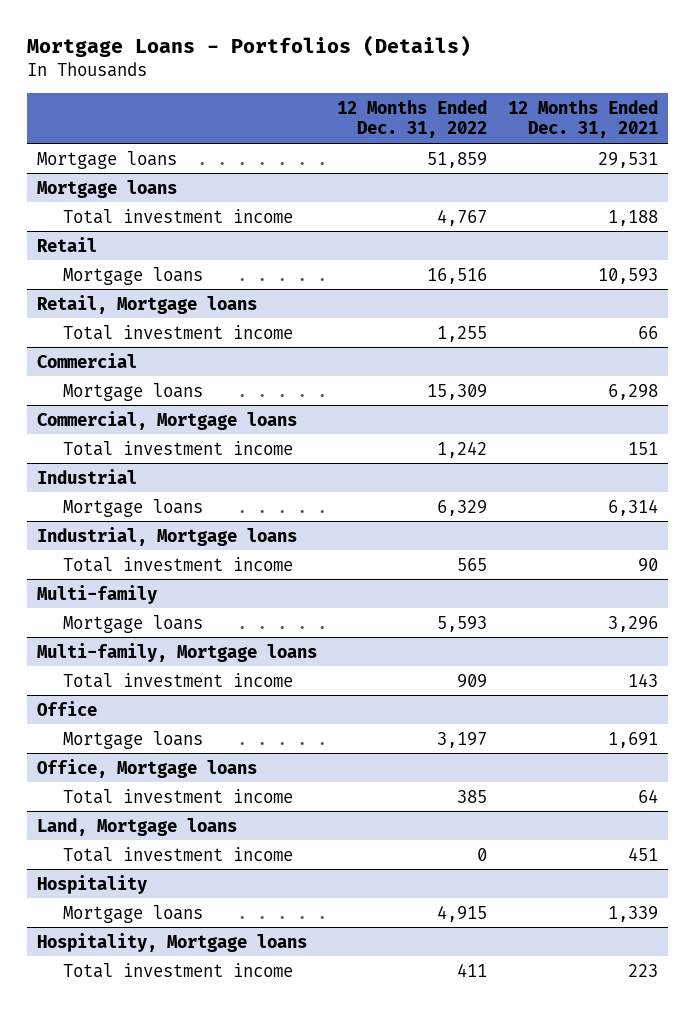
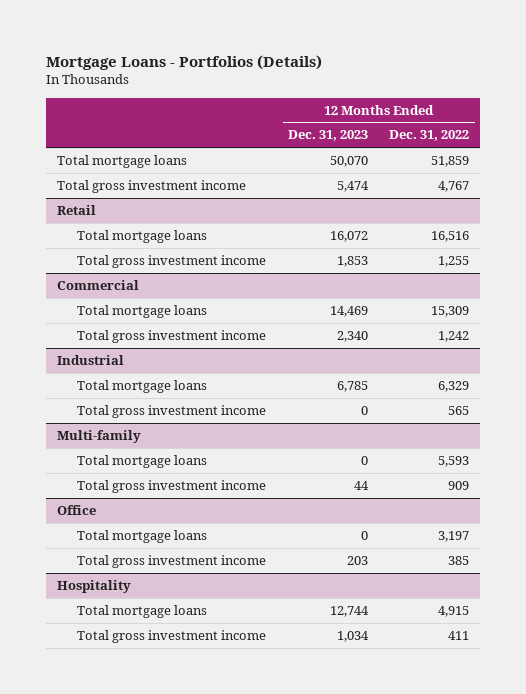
[507,99,658,139] 12 Months Ended Dec. 31, 2021 -> none
none -> [287,130,368,142] Dec. 31, 2023
[37,179,178,198] Mortgage loans -> none
[37,150,178,169] Mortgage loans -> [56,155,187,169] Total mortgage loans
[62,208,293,224] Total investment income -> [56,180,246,194] Total gross investment income
[37,294,258,314] Retail, Mortgage loans -> none
[62,266,203,285] Mortgage loans -> [77,230,208,244] Total mortgage loans
[62,324,293,340] Total investment income -> [77,255,267,269] Total gross investment income
[37,410,298,430] Commercial, Mortgage loans -> none
[62,382,203,401] Mortgage loans -> [77,305,208,319] Total mortgage loans
[62,440,293,456] Total investment income -> [77,330,267,344] Total gross investment income
[37,526,298,546] Industrial, Mortgage loans -> none
[62,498,203,517] Mortgage loans -> [77,380,208,394] Total mortgage loans
[62,556,293,572] Total investment income -> [77,405,267,419] Total gross investment income
[37,642,318,662] Multi-family, Mortgage loans -> none
[62,614,203,633] Mortgage loans -> [77,455,208,469] Total mortgage loans
[62,672,293,688] Total investment income -> [77,480,267,494] Total gross investment income
[37,758,258,778] Office, Mortgage loans -> none
[37,817,238,836] Land, Mortgage loans -> none
[62,846,293,862] Total investment income -> none
[62,730,203,749] Mortgage loans -> [77,530,208,544] Total mortgage loans
[62,788,293,804] Total investment income -> [77,555,267,569] Total gross investment income
[37,932,308,952] Hospitality, Mortgage loans -> none
[62,904,203,923] Mortgage loans -> [77,605,208,619] Total mortgage loans
[62,962,293,978] Total investment income -> [77,630,267,644] Total gross investment income

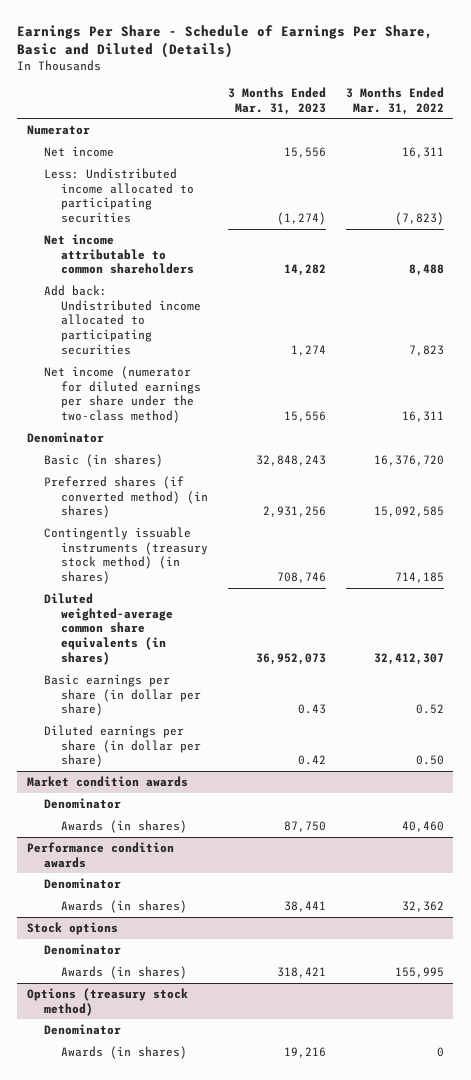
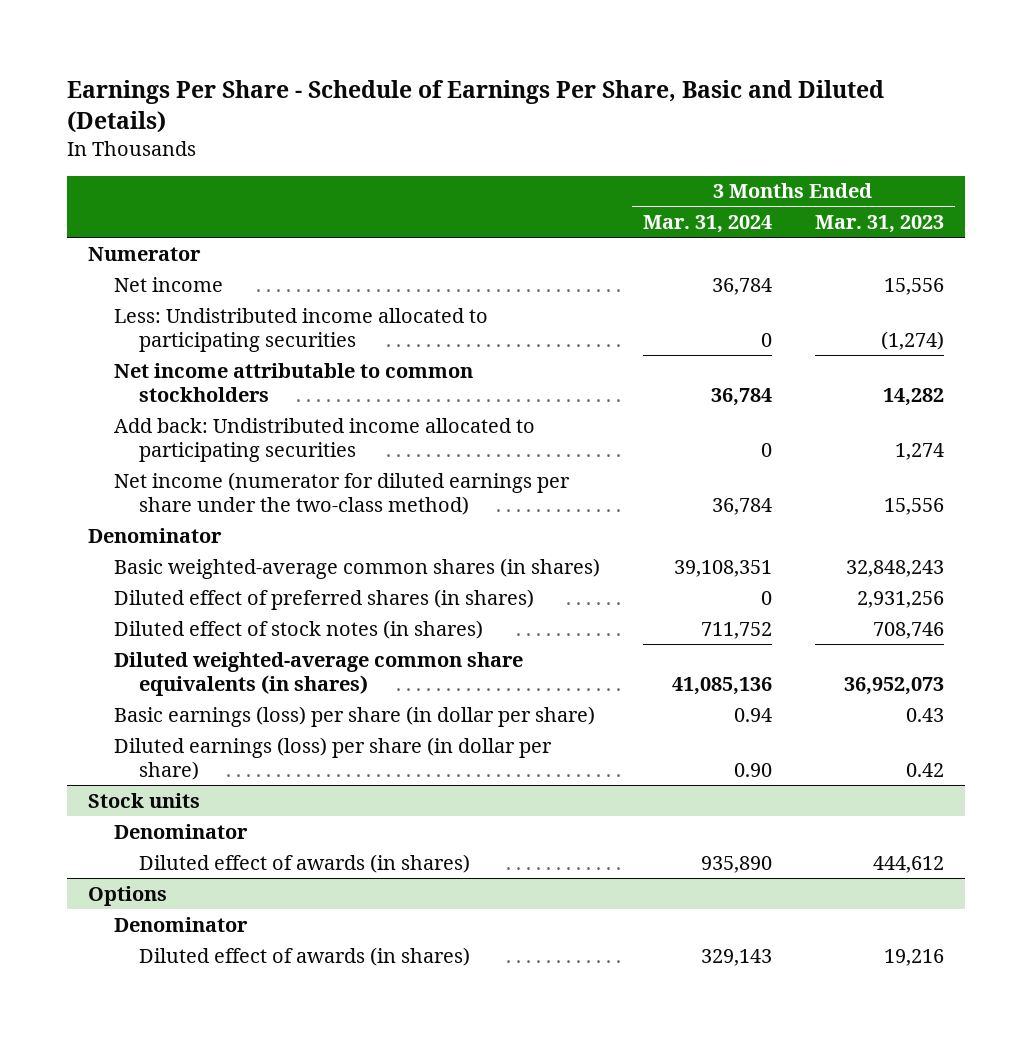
[345,87,444,115] 3 Months Ended Mar. 31, 2022 -> none
none -> [642,214,772,233] Mar. 31, 2024
[43,233,194,275] Net income attributable to common shareholders -> [113,362,473,402] Net income attributable to common stockholders
[43,453,163,467] Basic (in shares) -> [113,557,600,579] Basic weighted-average common shares (in shares)
[43,475,208,519] Preferred shares (if converted method) (in shares) -> [113,588,534,610] Diluted effect of preferred shares (in shares)
[43,526,208,585] Contingently issuable instruments (treasury stock method) (in shares) -> [113,619,483,639] Diluted effect of stock notes (in shares)
[27,775,189,787] Market condition awards -> none
[43,797,121,809] Denominator -> none
[60,819,187,833] Awards (in shares) -> none
[27,841,175,868] Performance condition awards -> none
[43,877,121,889] Denominator -> none
[60,899,187,913] Awards (in shares) -> none
[27,921,119,935] Stock options -> none
[43,673,201,717] Basic earnings per share (in dollar per share) -> [113,705,595,727] Basic earnings (loss) per share (in dollar per share)
[43,724,201,768] Diluted earnings per share (in dollar per share) -> [113,736,552,780] Diluted earnings (loss) per share (in dollar per share)
none -> [88,792,201,808] Stock units
[27,987,189,1016] Options (treasury stock method) -> none
[60,965,187,979] Awards (in shares) -> [139,853,471,873] Diluted effect of awards (in shares)
[276,966,326,978] 318,421 -> [872,855,944,873] 444,612
none -> [88,885,168,906] Options
[60,1045,187,1059] Awards (in shares) -> [139,946,471,966] Diluted effect of awards (in shares)

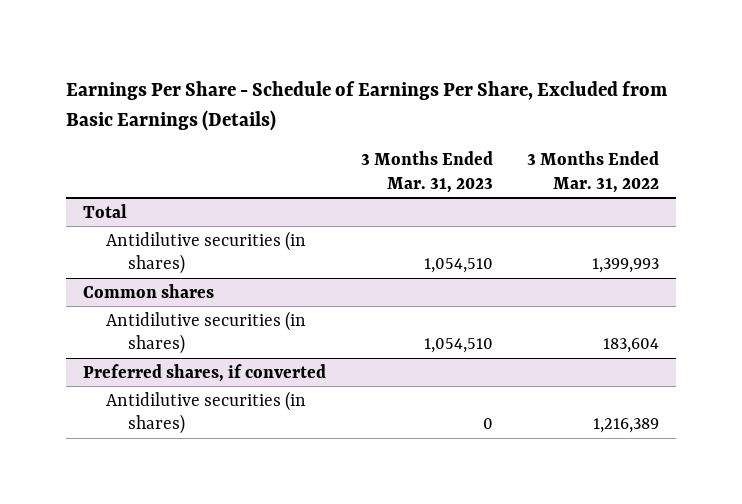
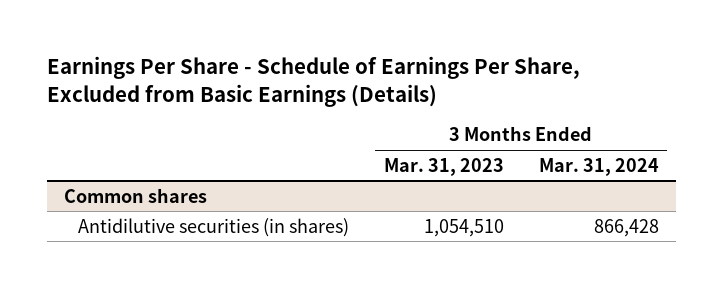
[526,151,659,193] 3 Months Ended Mar. 31, 2022 -> none
none -> [538,157,659,176] Mar. 31, 2024
[83,203,128,218] Total -> none
[105,230,306,275] Antidilutive securities (in shares) -> none
[83,363,327,382] Preferred shares, if converted -> none
[105,390,306,435] Antidilutive securities (in shares) -> none

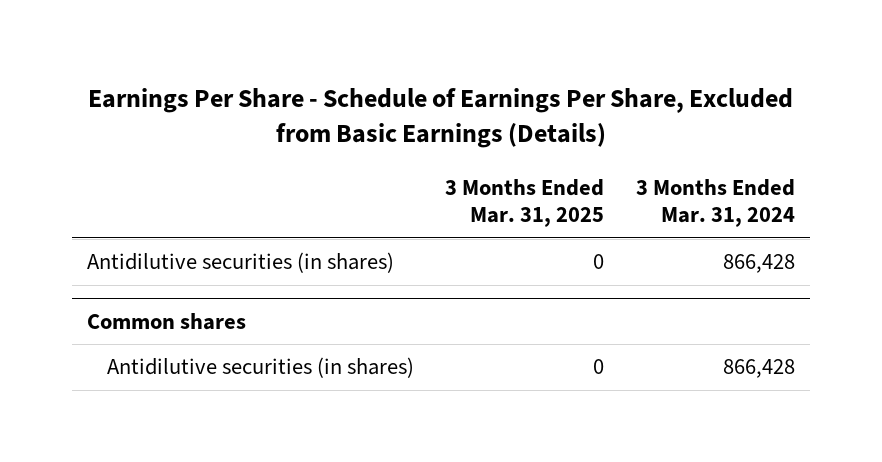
[383,157,504,176] Mar. 31, 2023 -> none
none -> [445,178,605,228] 3 Months Ended Mar. 31, 2025
none -> [87,252,395,274] Antidilutive securities (in shares)

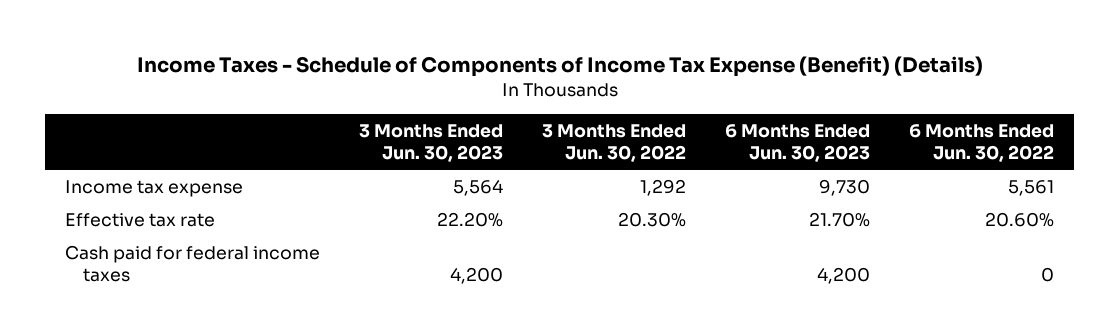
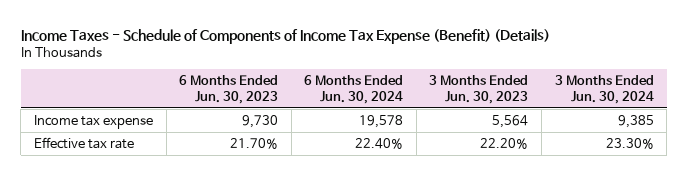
[542,123,687,162] 3 Months Ended Jun. 30, 2022 -> none
[909,123,1055,162] 6 Months Ended Jun. 30, 2022 -> none
none -> [304,75,404,104] 6 Months Ended Jun. 30, 2024
none -> [554,75,654,104] 3 Months Ended Jun. 30, 2024
[64,244,320,283] Cash paid for federal income taxes -> none

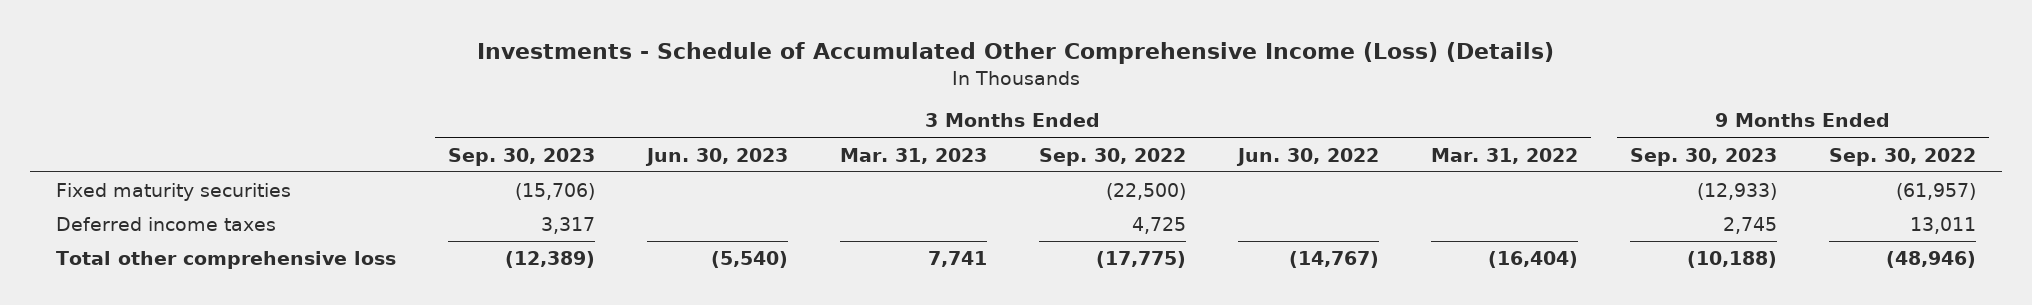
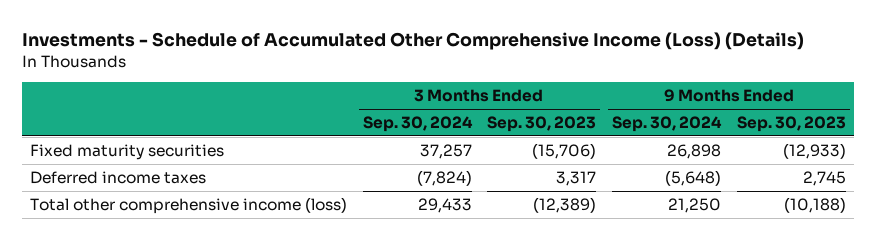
[645,147,789,166] Jun. 30, 2023 -> none
[839,147,987,164] Mar. 31, 2023 -> none
[1038,147,1186,166] Sep. 30, 2022 -> none
[1235,147,1379,166] Jun. 30, 2022 -> none
[1430,147,1578,164] Mar. 31, 2022 -> none
[1828,147,1976,166] Sep. 30, 2022 -> none
none -> [362,116,473,133] Sep. 30, 2024
none -> [611,116,722,133] Sep. 30, 2024
[56,250,397,269] Total other comprehensive loss -> [29,197,347,215] Total other comprehensive income (loss)

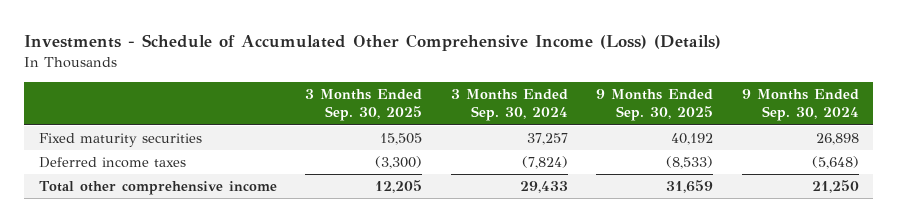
[487,116,597,133] Sep. 30, 2023 -> none
[736,116,846,133] Sep. 30, 2023 -> none
none -> [305,89,423,122] 3 Months Ended Sep. 30, 2025
none -> [596,89,714,122] 9 Months Ended Sep. 30, 2025
[29,197,347,215] Total other comprehensive income (loss) -> [38,181,277,196] Total other comprehensive income

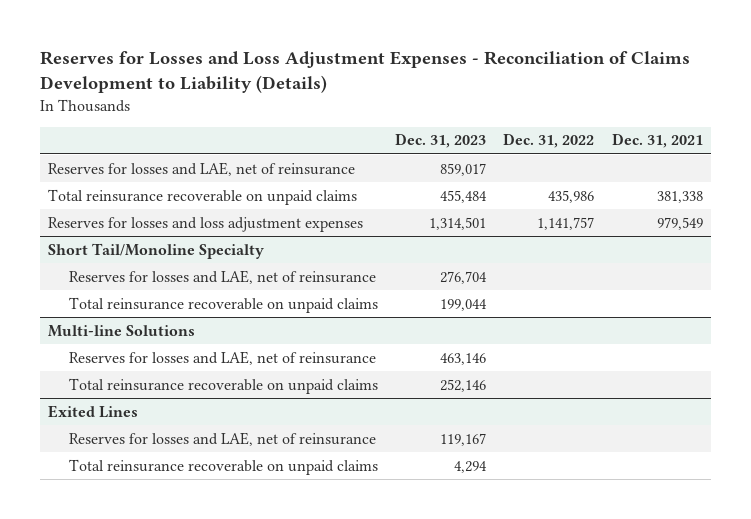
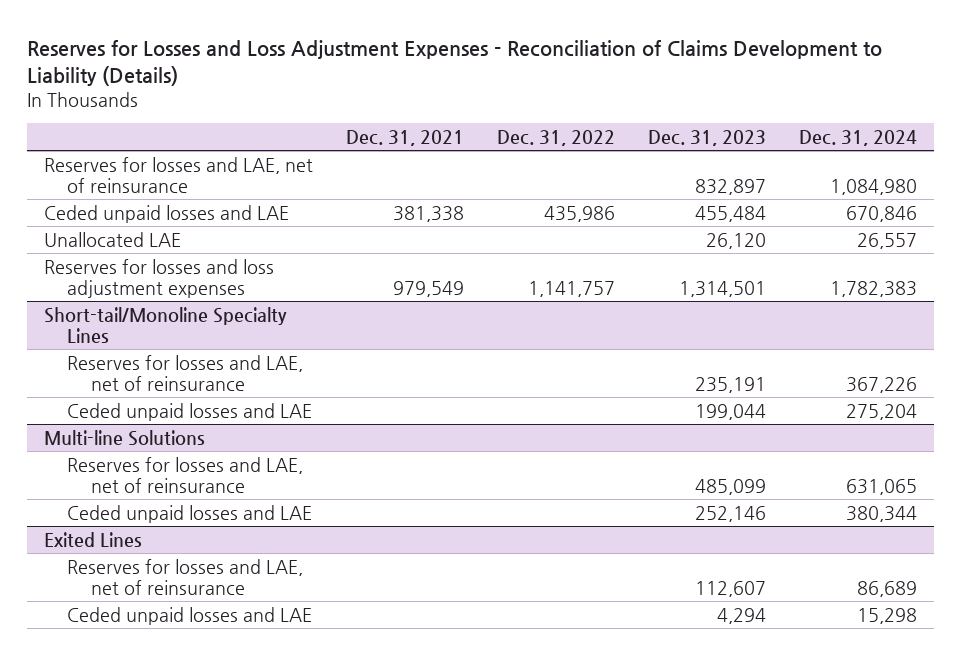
none -> [799,129,918,146] Dec. 31, 2024
[440,162,487,176] 859,017 -> [694,178,766,195] 832,897
[48,188,358,205] Total reinsurance recoverable on unpaid claims -> [43,204,289,223] Ceded unpaid losses and LAE
none -> [43,231,181,247] Unallocated LAE
[48,242,265,259] Short Tail/Monoline Specialty -> [43,306,287,343] Short-tail/Monoline Specialty Lines
[440,270,488,284] 276,704 -> [694,376,766,393] 235,191
[69,296,379,313] Total reinsurance recoverable on unpaid claims -> [67,402,313,421] Ceded unpaid losses and LAE
[440,352,487,365] 463,146 -> [694,478,766,495] 485,099
[69,377,379,394] Total reinsurance recoverable on unpaid claims -> [67,504,313,523] Ceded unpaid losses and LAE
[440,432,487,446] 119,167 -> [694,580,766,597] 112,607
[69,458,379,475] Total reinsurance recoverable on unpaid claims -> [67,606,313,625] Ceded unpaid losses and LAE

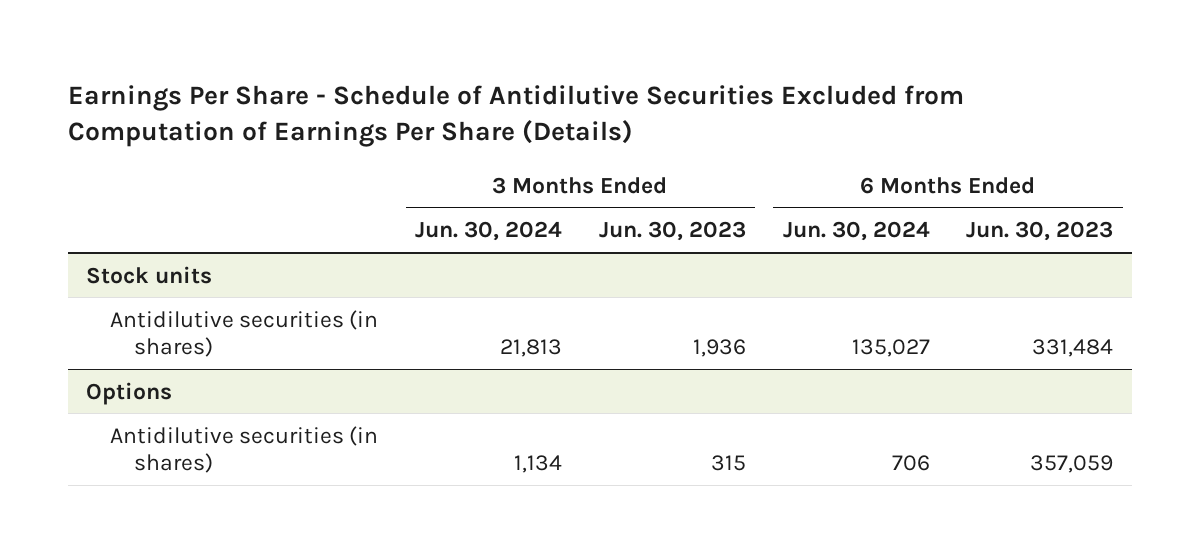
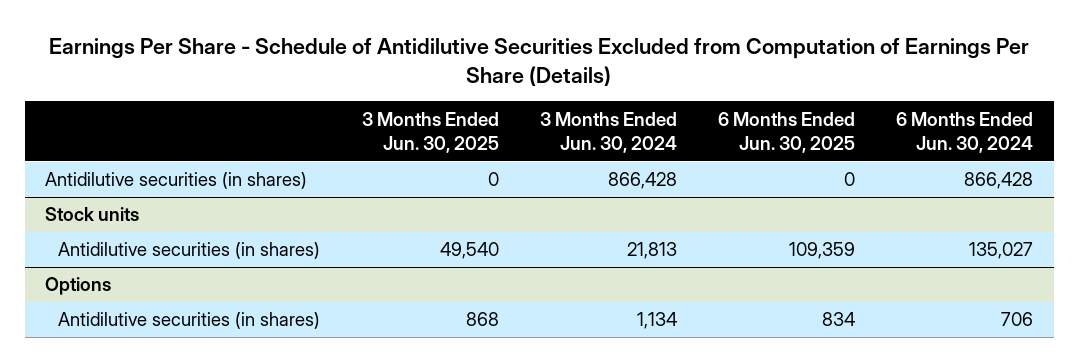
[598,221,746,242] Jun. 30, 2023 -> none
[966,221,1114,242] Jun. 30, 2023 -> none
none -> [361,111,499,153] 3 Months Ended Jun. 30, 2025
none -> [717,111,855,153] 6 Months Ended Jun. 30, 2025
none -> [45,172,308,190] Antidilutive securities (in shares)

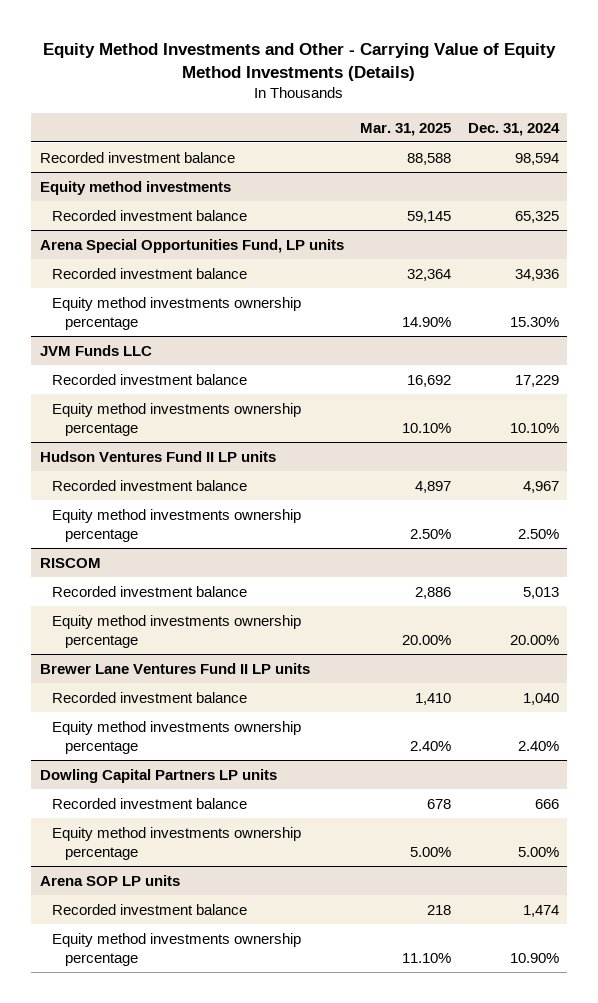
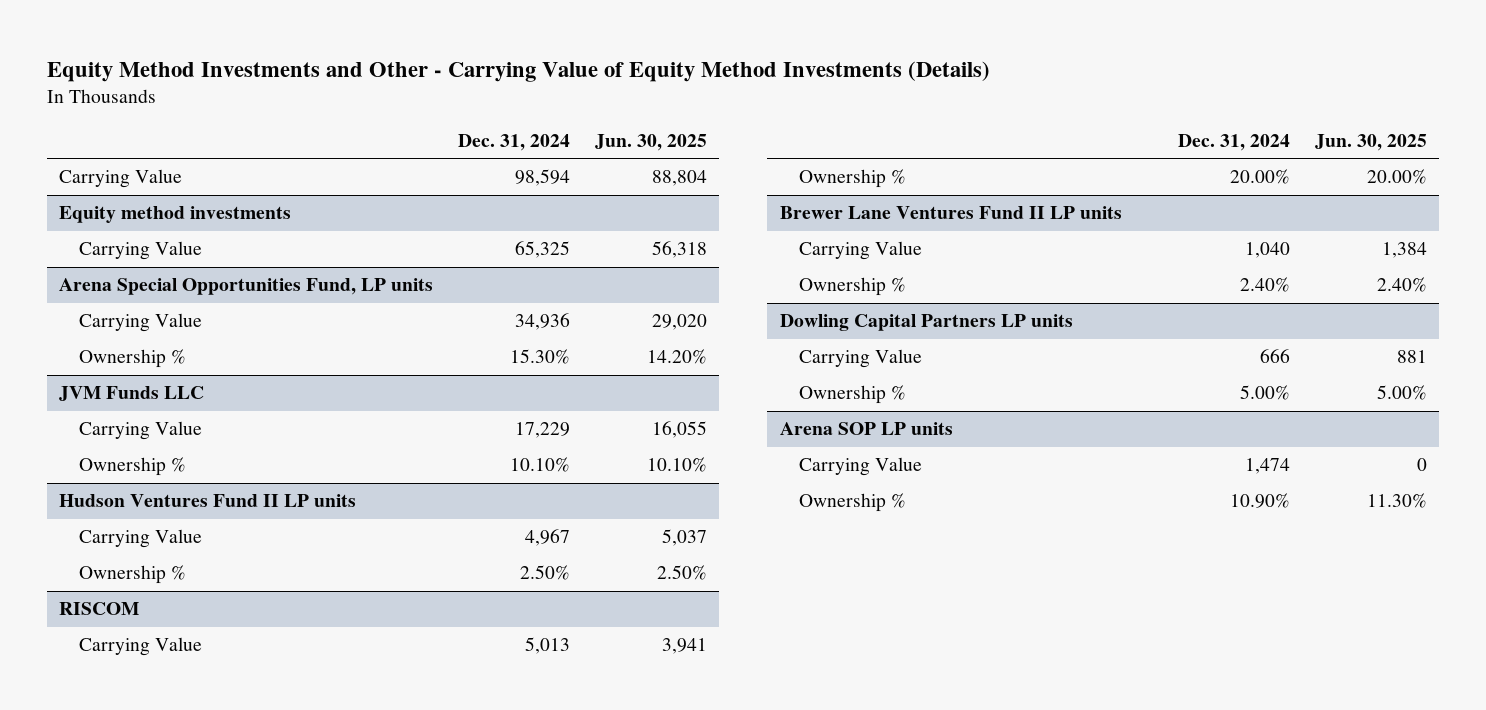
[360,122,452,136] Mar. 31, 2025 -> none
none -> [594,133,707,151] Jun. 30, 2025
[39,151,235,163] Recorded investment balance -> [59,169,183,189] Carrying Value
[52,209,248,221] Recorded investment balance -> [78,241,202,261] Carrying Value
[52,267,248,279] Recorded investment balance -> [78,313,202,333] Carrying Value
[52,296,302,330] Equity method investments ownership percentage -> [78,349,186,369] Ownership %
[52,373,248,385] Recorded investment balance -> [78,421,202,441] Carrying Value
[52,402,302,436] Equity method investments ownership percentage -> [78,457,186,477] Ownership %
[52,479,248,491] Recorded investment balance -> [78,529,202,549] Carrying Value
[52,508,302,542] Equity method investments ownership percentage -> [78,565,186,585] Ownership %
[52,585,248,597] Recorded investment balance -> [78,637,202,657] Carrying Value
[52,614,302,648] Equity method investments ownership percentage -> [798,169,906,189] Ownership %
[52,691,248,703] Recorded investment balance -> [798,241,922,261] Carrying Value
[52,720,302,754] Equity method investments ownership percentage -> [798,277,906,297] Ownership %
[52,797,248,809] Recorded investment balance -> [798,349,922,369] Carrying Value
[52,826,302,860] Equity method investments ownership percentage -> [798,385,906,405] Ownership %
[52,903,248,915] Recorded investment balance -> [798,457,922,477] Carrying Value
[52,932,302,966] Equity method investments ownership percentage -> [798,493,906,513] Ownership %

